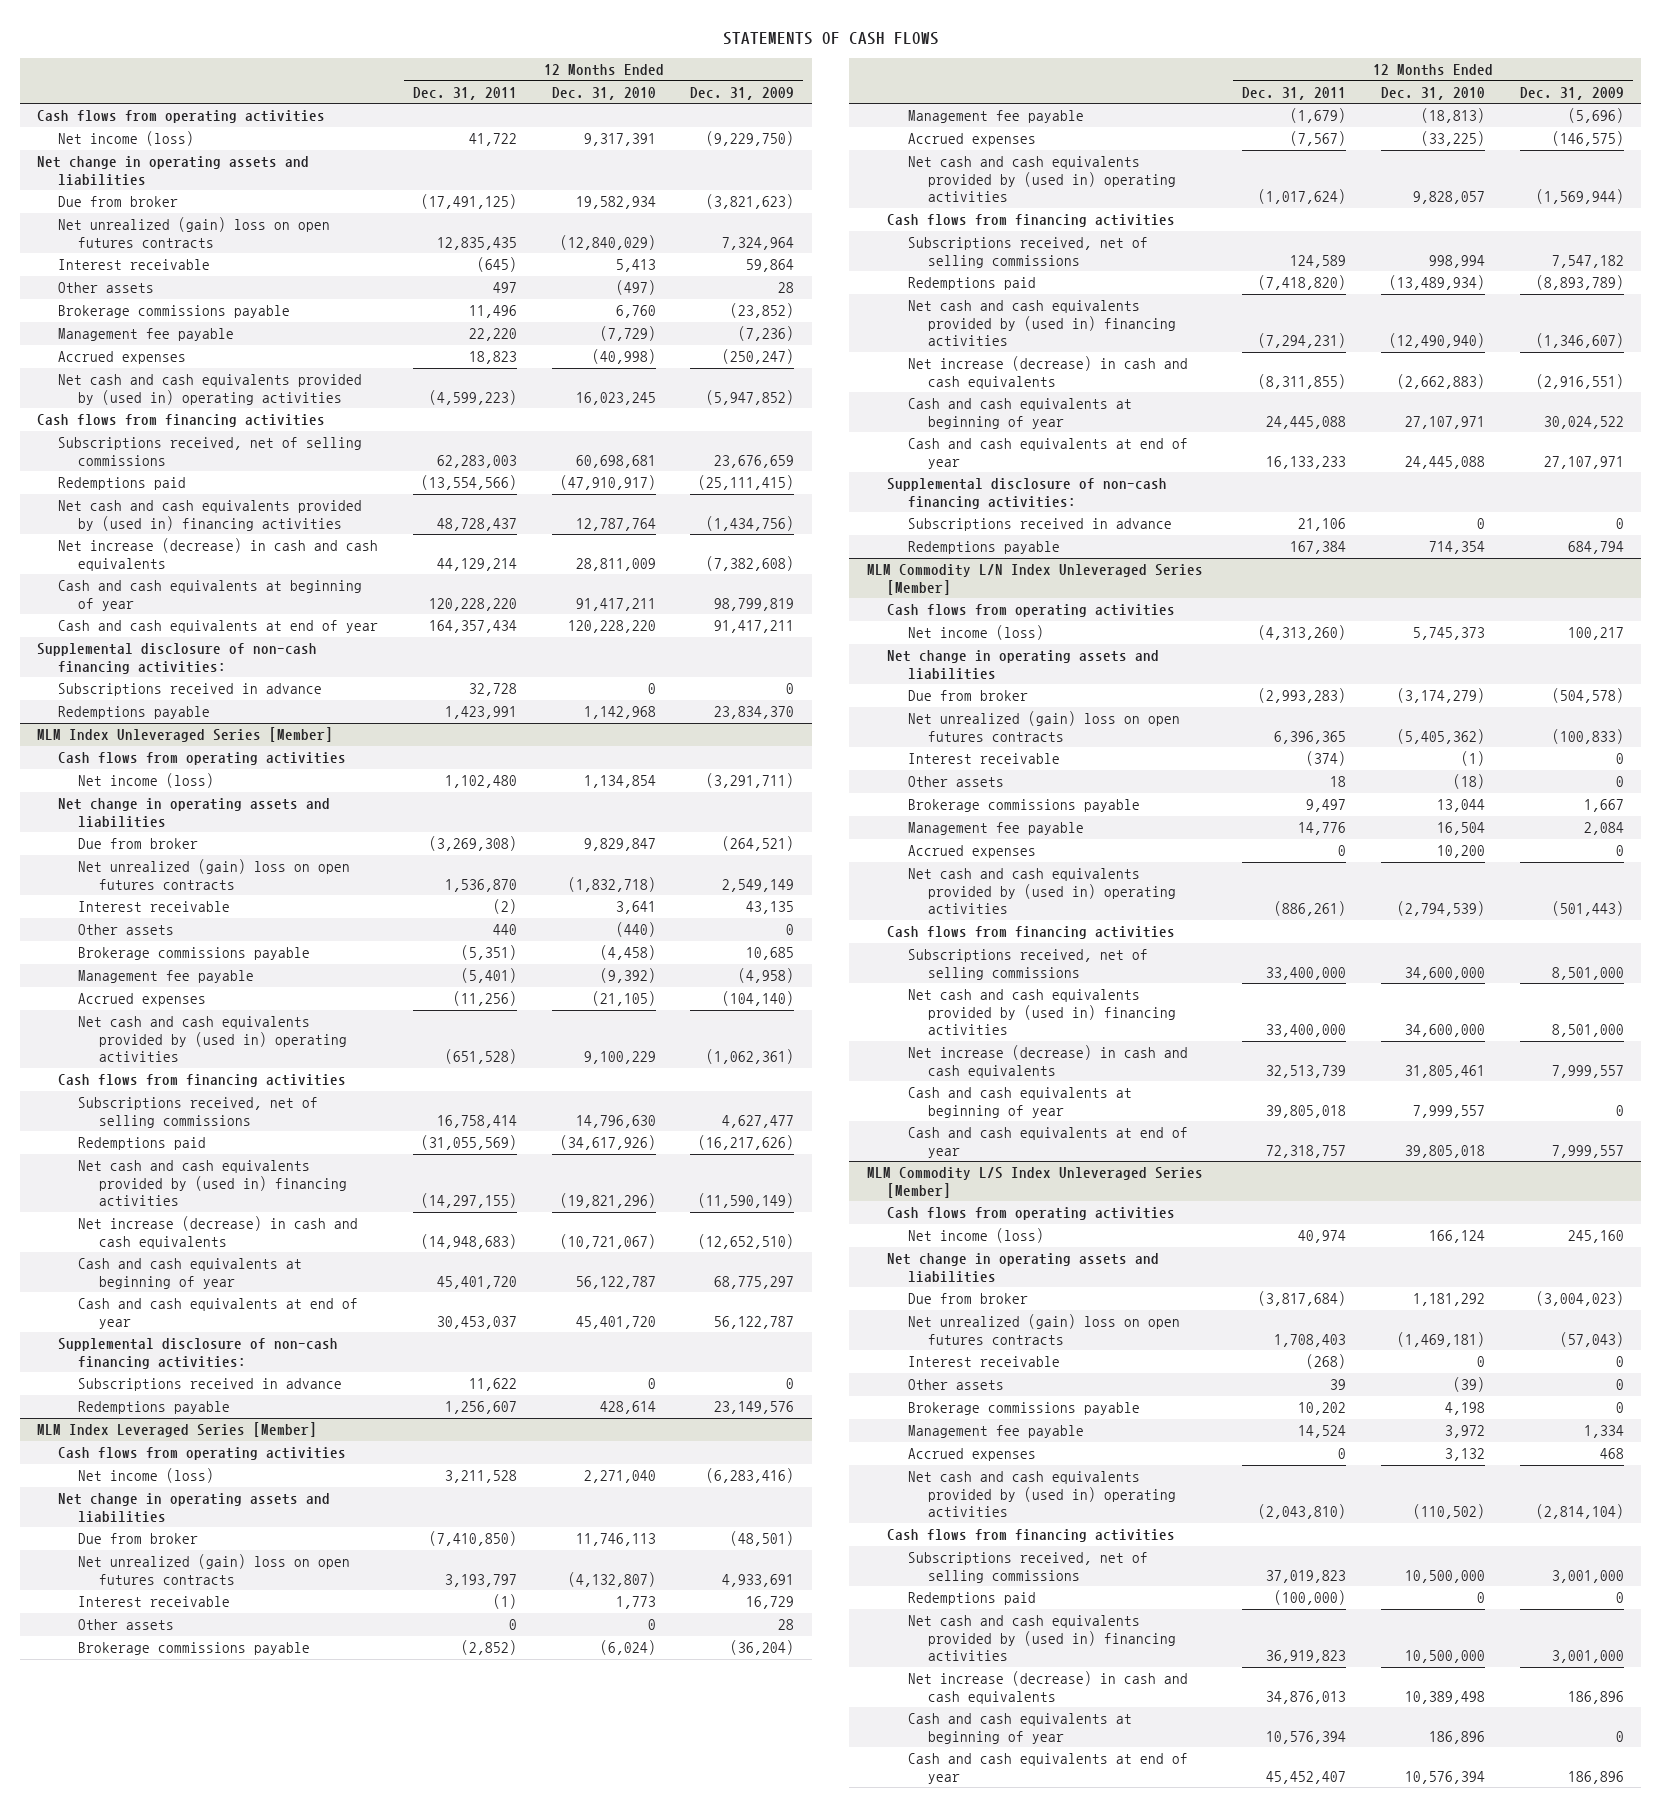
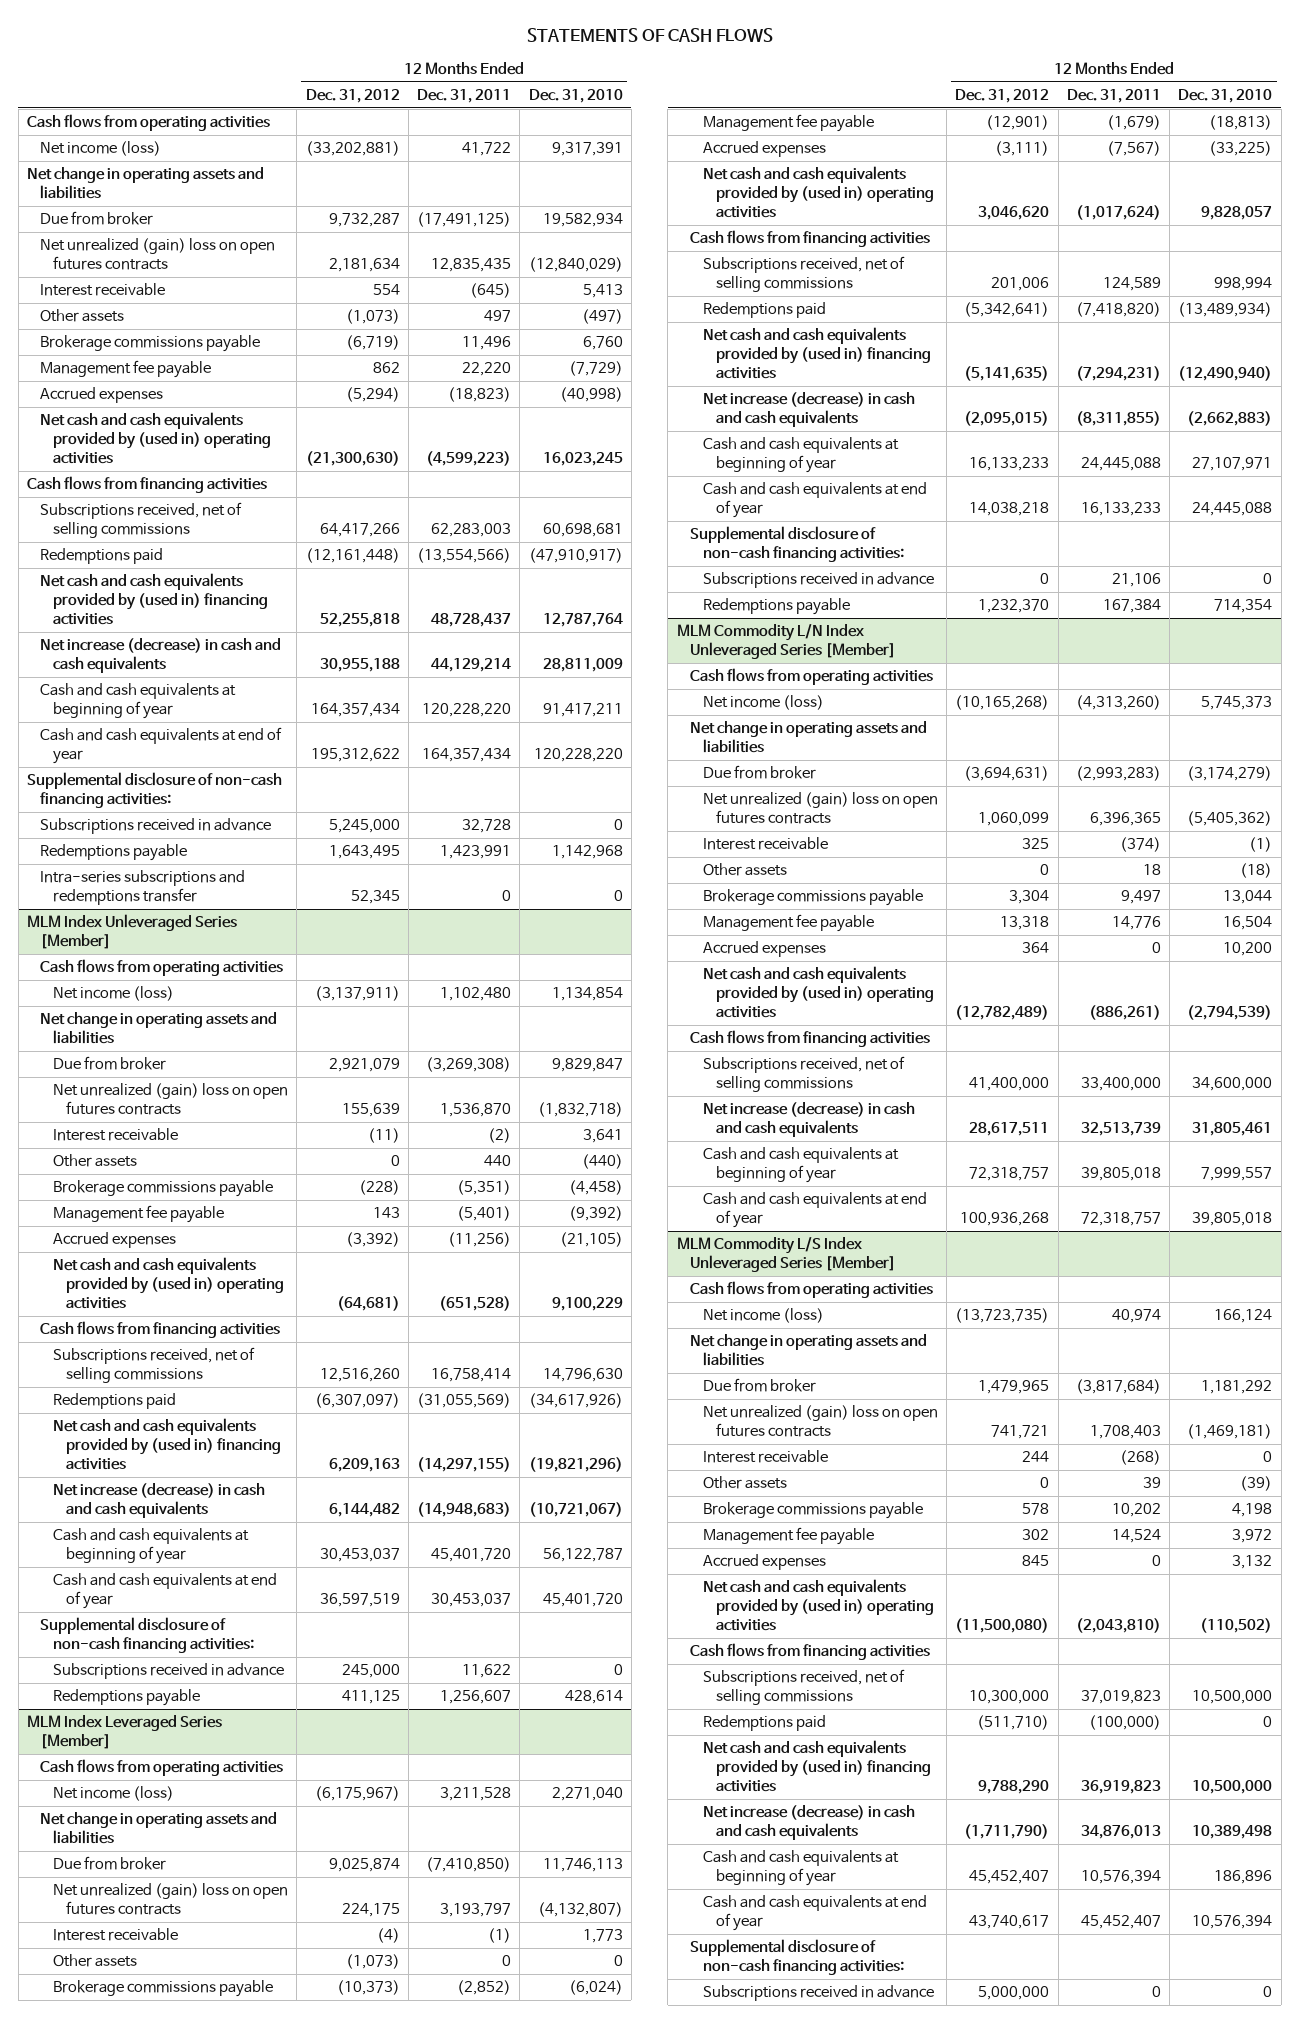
[690,86,795,100] Dec. 31, 2009 -> none
none -> [305,88,400,103] Dec. 31, 2012
[468,351,517,365] 18,823 -> [448,387,512,403] (18,823)
none -> [40,870,246,906] Intra-series subscriptions and redemptions transfer
[907,989,1176,1036] Net cash and cash equivalents provided by (used in) financing activities -> none
none -> [689,1939,904,1976] Supplemental disclosure of non-cash financing activities:
none -> [702,1985,934,2002] Subscriptions received in advance

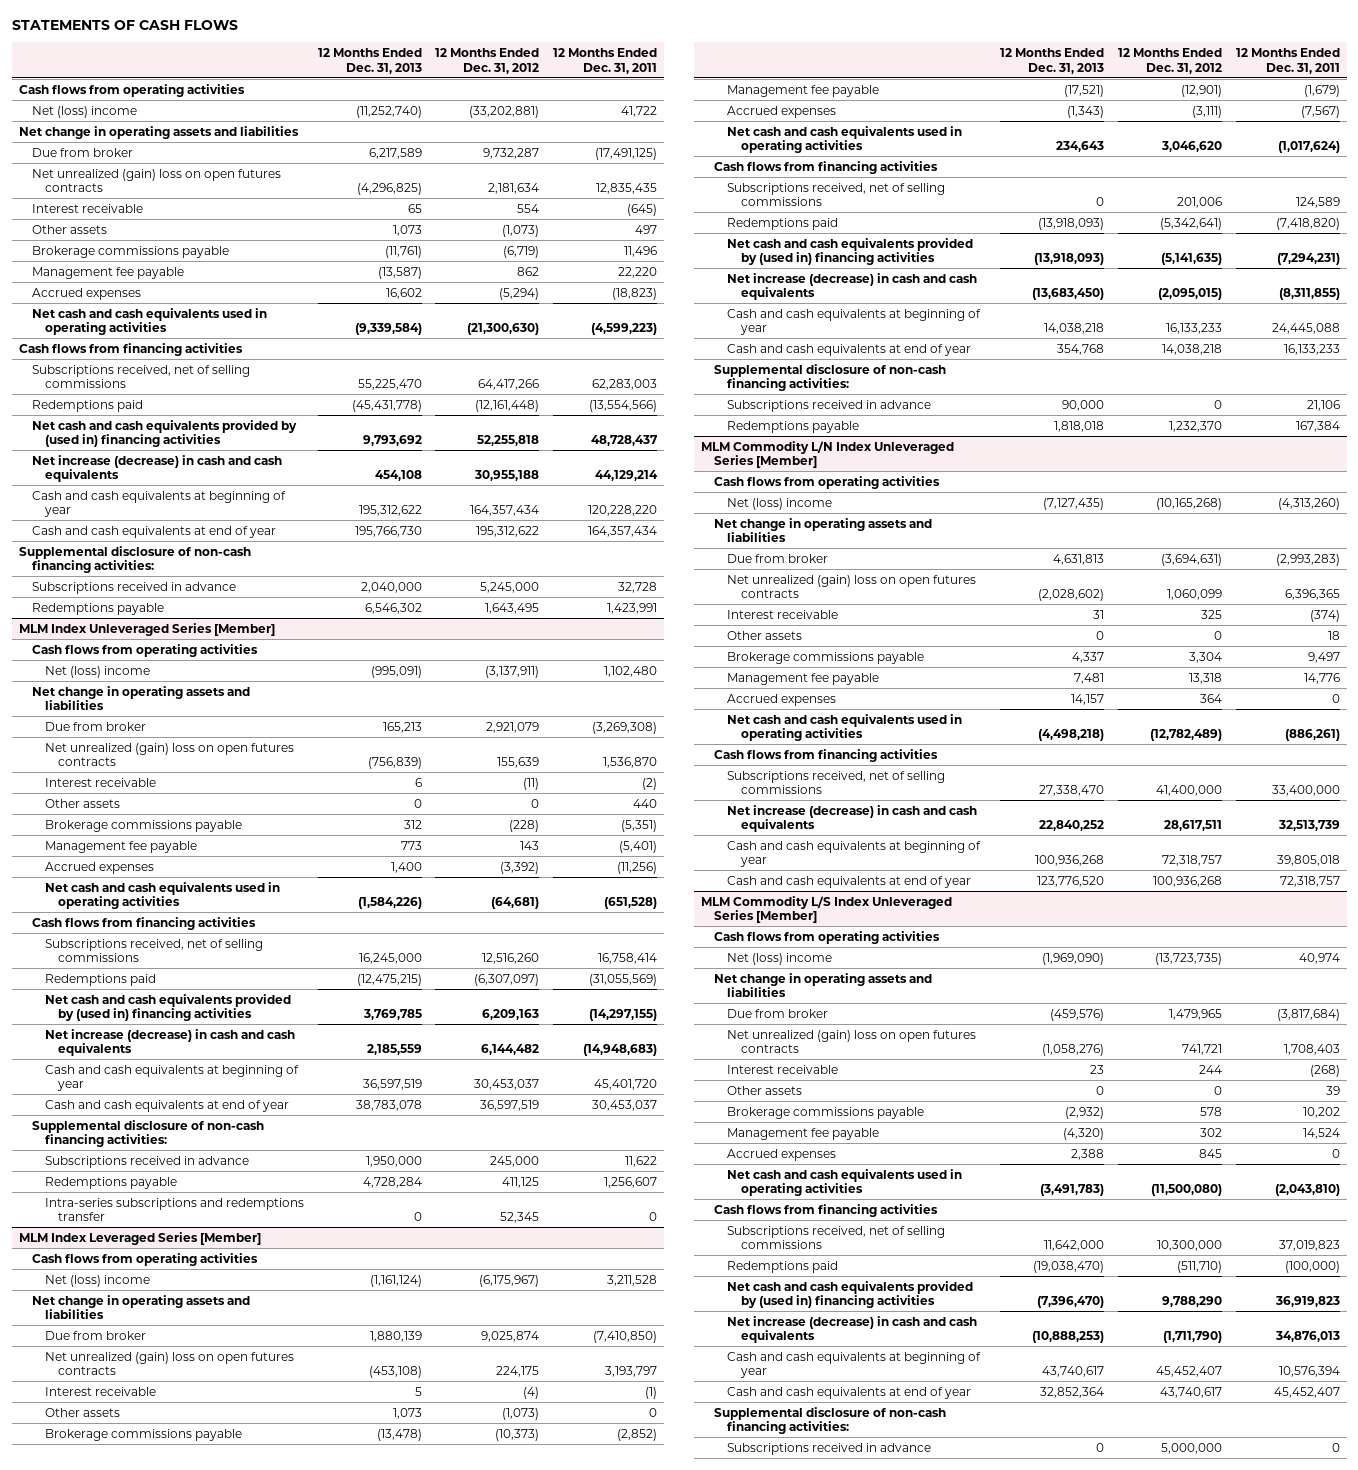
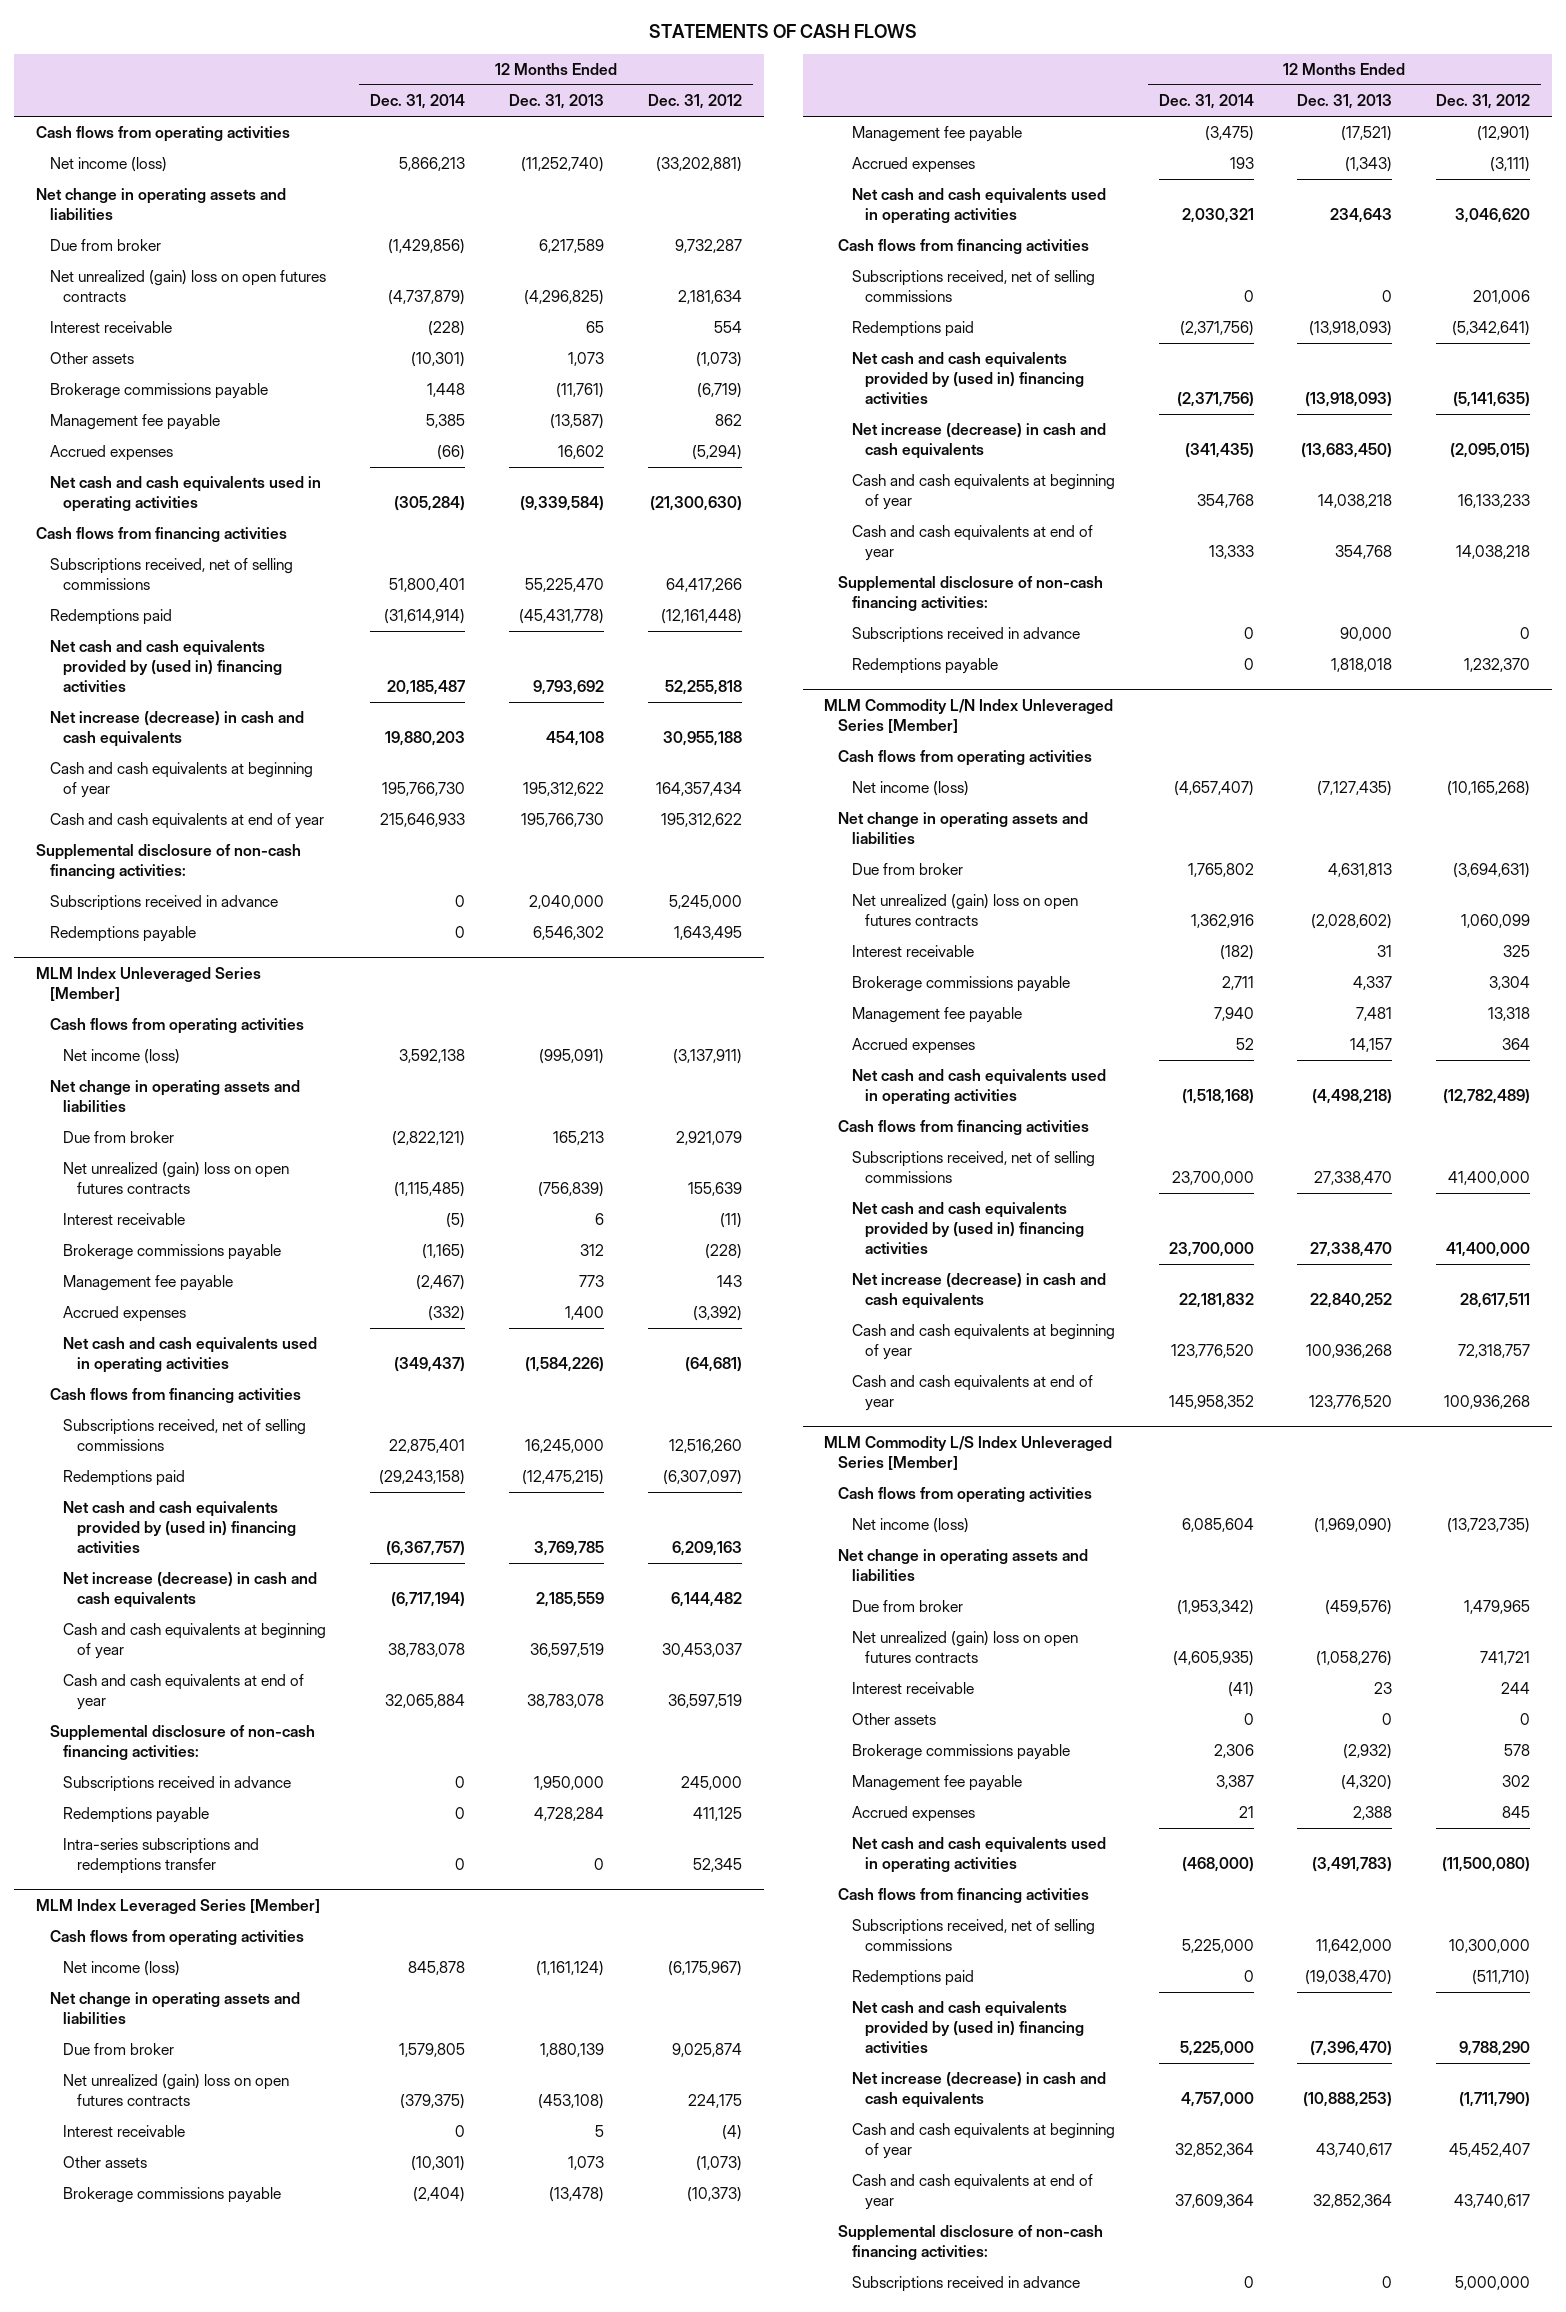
[553,48,658,74] 12 Months Ended Dec. 31, 2011 -> none
none -> [370,94,466,110] Dec. 31, 2014
[31,105,137,118] Net (loss) income -> [49,157,167,173] Net income (loss)
[44,665,150,678] Net (loss) income -> [63,1049,181,1065] Net income (loss)
[44,798,120,808] Other assets -> none
[44,1274,150,1287] Net (loss) income -> [63,1961,181,1977] Net income (loss)
[727,497,833,510] Net (loss) income -> [851,781,969,797] Net income (loss)
[727,630,803,640] Other assets -> none
none -> [851,1202,1085,1255] Net cash and cash equivalents provided by (used in) financing activities
[727,952,833,965] Net (loss) income -> [851,1518,969,1534] Net income (loss)

